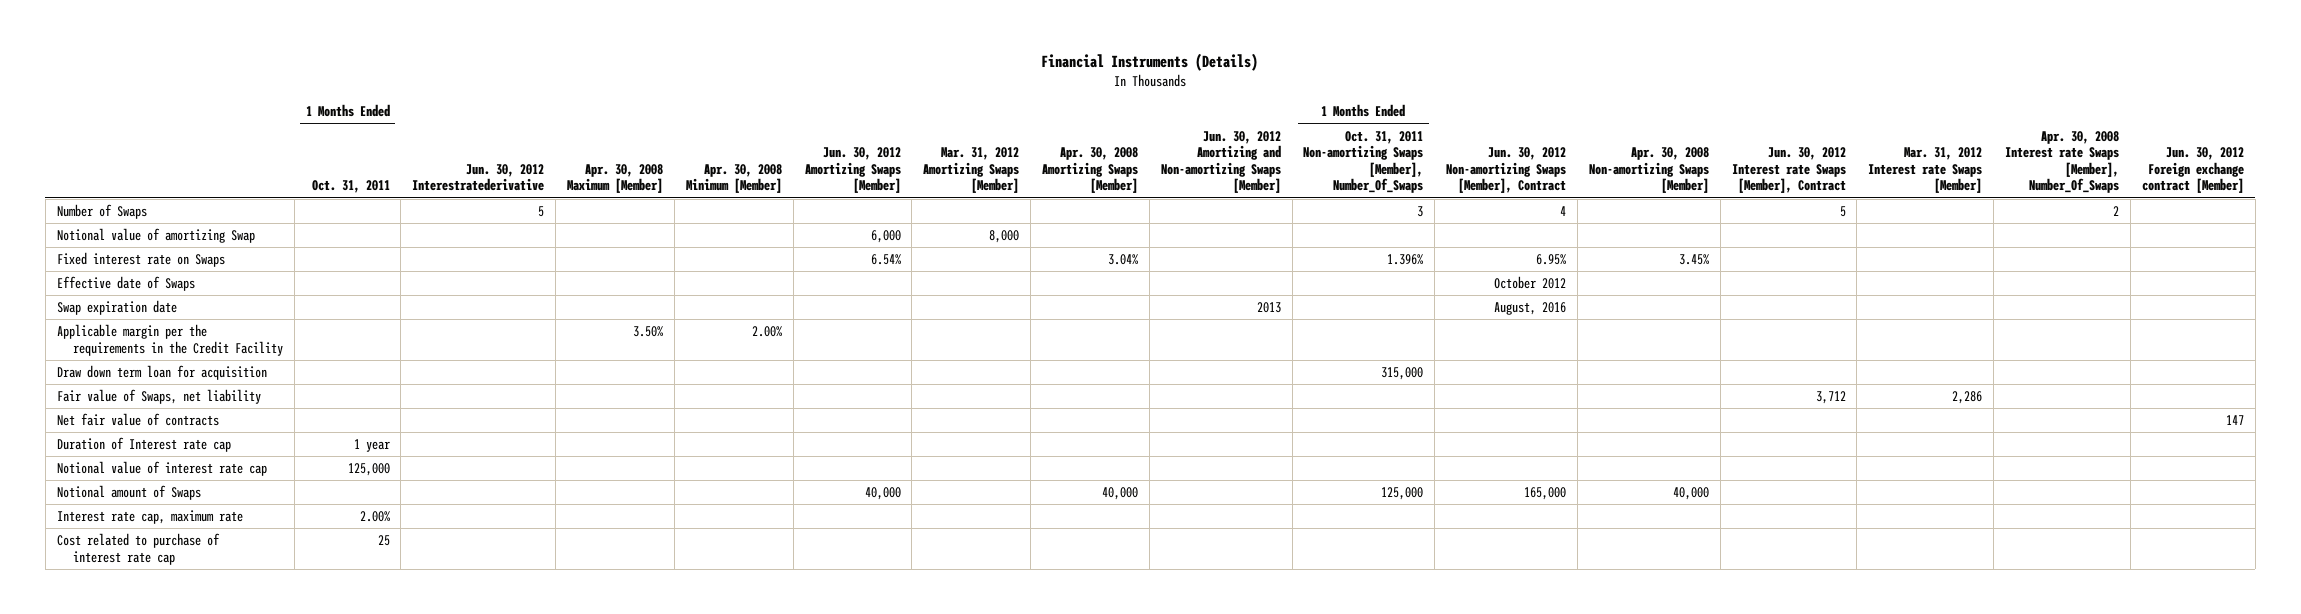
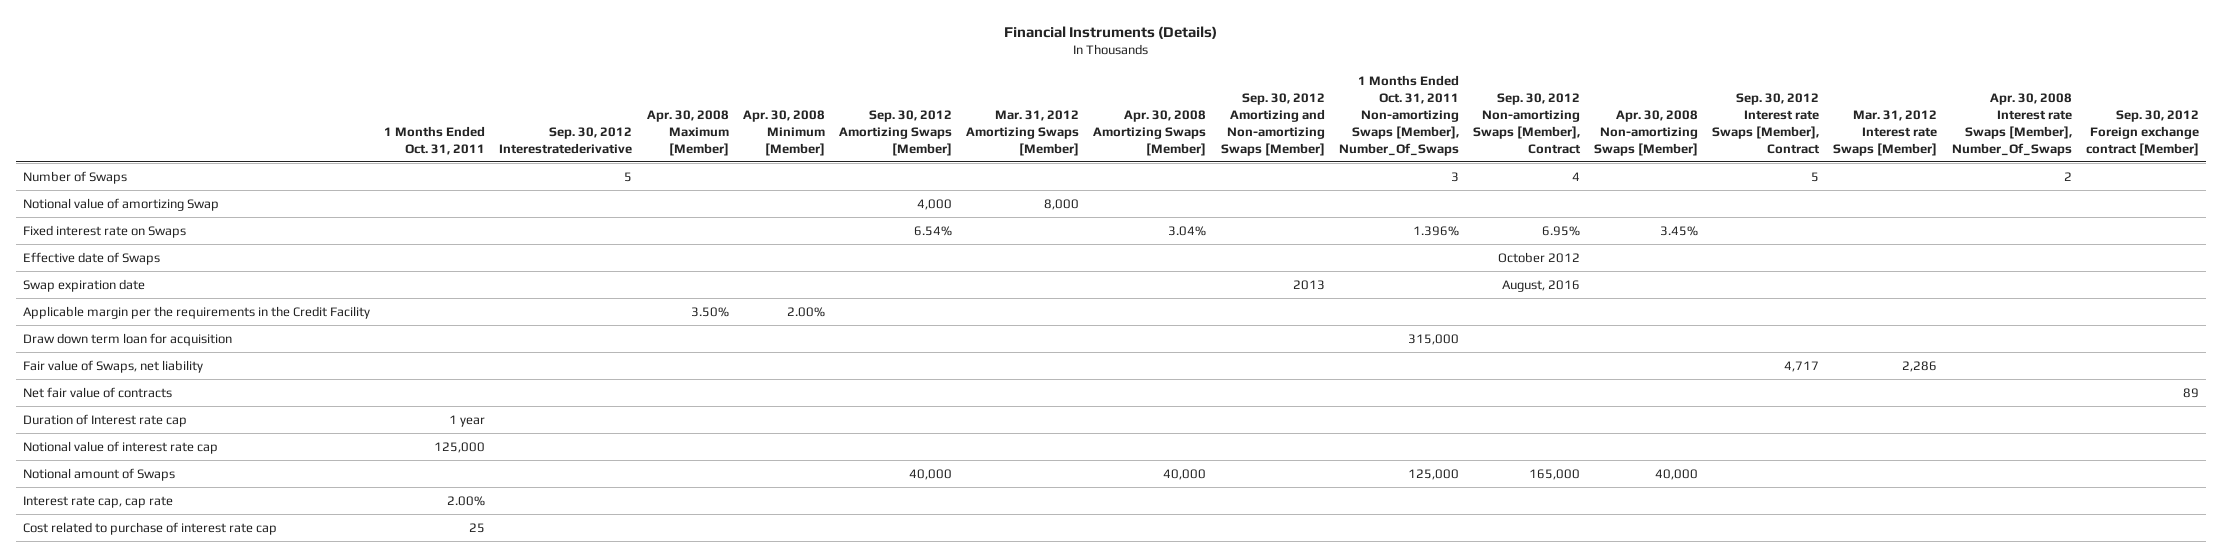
[412,163,545,192] Jun. 30, 2012 Interestratederivative -> none
[804,147,901,194] Jun. 30, 2012 Amortizing Swaps [Member] -> none
[1160,130,1281,194] Jun. 30, 2012 Amortizing and Non-amortizing Swaps [Member] -> none
[1446,147,1567,194] Jun. 30, 2012 Non-amortizing Swaps [Member], Contract -> none
[1731,147,1846,194] Jun. 30, 2012 Interest rate Swaps [Member], Contract -> none
[2141,147,2244,194] Jun. 30, 2012 Foreign exchange contract [Member] -> none
none -> [499,126,633,154] Sep. 30, 2012 Interestratederivative
none -> [839,109,953,156] Sep. 30, 2012 Amortizing Swaps [Member]
none -> [1220,93,1325,156] Sep. 30, 2012 Amortizing and Non-amortizing Swaps [Member]
none -> [1472,93,1581,154] Sep. 30, 2012 Non-amortizing Swaps [Member], Contract
none -> [1712,93,1821,154] Sep. 30, 2012 Interest rate Swaps [Member], Contract
none -> [2085,109,2199,156] Sep. 30, 2012 Foreign exchange contract [Member]
[56,509,243,524] Interest rate cap, maximum rate -> [23,495,174,508] Interest rate cap, cap rate

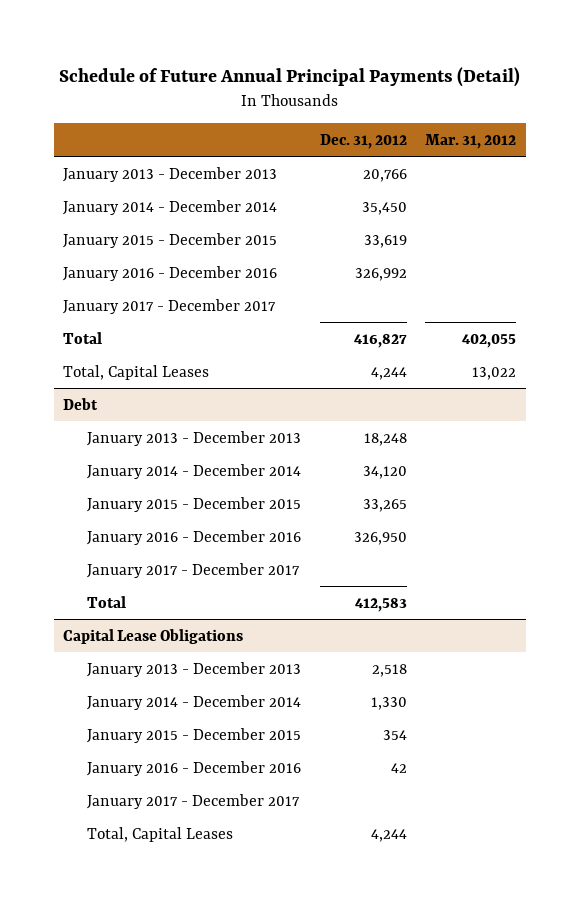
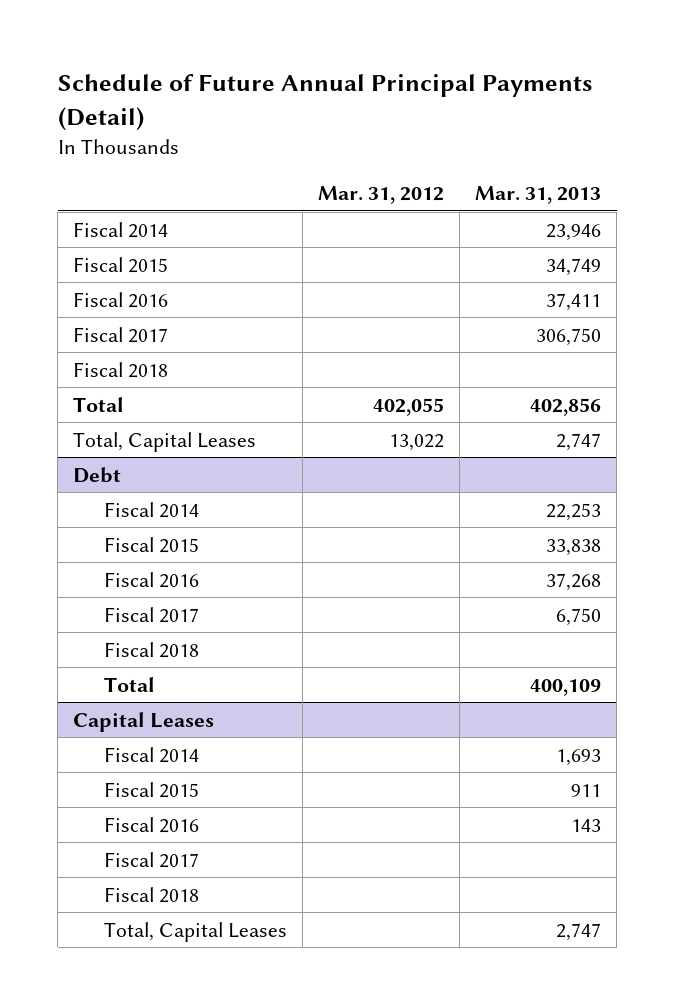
[319,133,407,149] Dec. 31, 2012 -> none
none -> [475,186,602,205] Mar. 31, 2013
[63,166,278,182] January 2013 - December 2013 -> [72,221,168,238] Fiscal 2014
[63,199,278,215] January 2014 - December 2014 -> [72,256,168,273] Fiscal 2015
[63,232,278,248] January 2015 - December 2015 -> [72,291,168,308] Fiscal 2016
[63,265,278,281] January 2016 - December 2016 -> [72,326,168,343] Fiscal 2017
[63,298,277,314] January 2017 - December 2017 -> [72,361,168,378] Fiscal 2018
[87,430,302,446] January 2013 - December 2013 -> [104,501,200,518] Fiscal 2014
[87,463,302,479] January 2014 - December 2014 -> [104,536,200,553] Fiscal 2015
[87,496,302,512] January 2015 - December 2015 -> [104,571,200,588] Fiscal 2016
[87,529,302,545] January 2016 - December 2016 -> [104,606,200,623] Fiscal 2017
[87,562,301,578] January 2017 - December 2017 -> [104,641,200,658] Fiscal 2018
[63,628,244,644] Capital Lease Obligations -> none
[87,661,302,677] January 2013 - December 2013 -> none
[87,694,302,710] January 2014 - December 2014 -> none
[87,727,302,743] January 2015 - December 2015 -> none
[87,760,302,776] January 2016 - December 2016 -> none
[87,793,301,809] January 2017 - December 2017 -> none
[87,826,234,842] Total, Capital Leases -> none
none -> [72,711,214,732] Capital Leases
none -> [104,746,200,763] Fiscal 2014
none -> [104,781,200,798] Fiscal 2015
none -> [104,816,200,833] Fiscal 2016
none -> [104,851,200,868] Fiscal 2017
none -> [104,886,200,903] Fiscal 2018
none -> [104,921,288,942] Total, Capital Leases

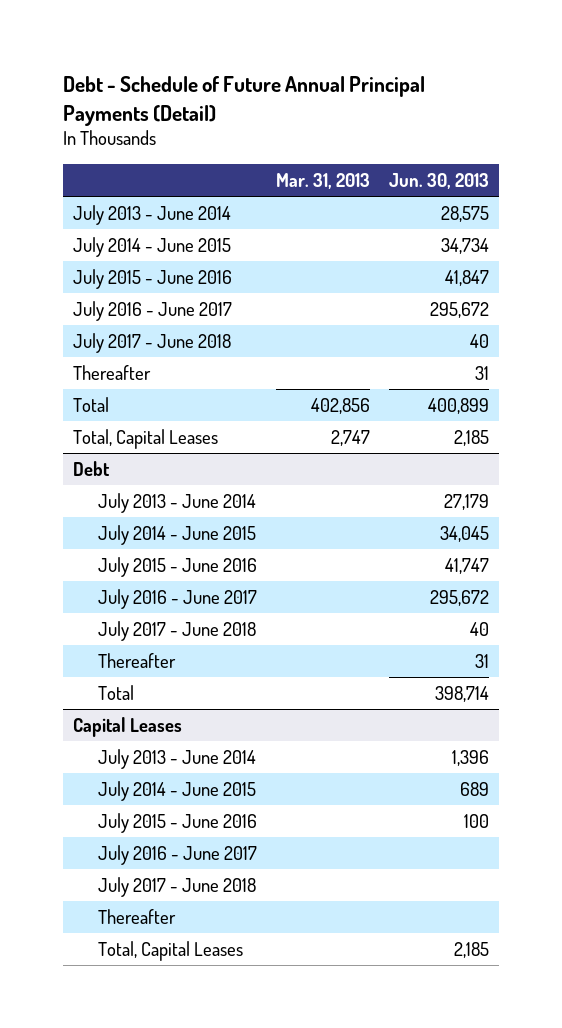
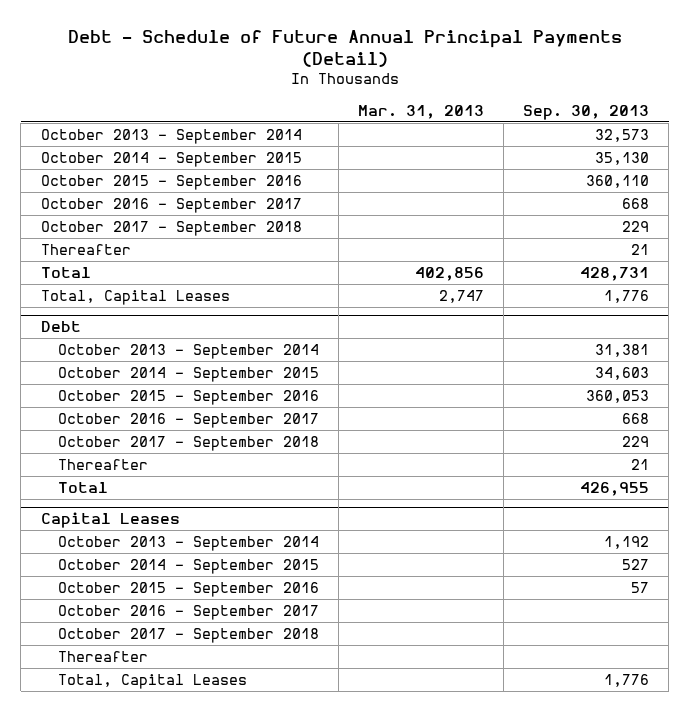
[389,172,490,189] Jun. 30, 2013 -> none
none -> [523,104,650,120] Sep. 30, 2013
[73,204,232,225] July 2013 - June 2014 -> [40,128,302,144] October 2013 - September 2014
[73,236,232,257] July 2014 - June 2015 -> [40,151,302,167] October 2014 - September 2015
[73,268,233,289] July 2015 - June 2016 -> [40,174,302,190] October 2015 - September 2016
[73,300,233,321] July 2016 - June 2017 -> [40,197,302,213] October 2016 - September 2017
[73,332,232,353] July 2017 - June 2018 -> [40,220,302,236] October 2017 - September 2018
[97,492,256,513] July 2013 - June 2014 -> [57,343,319,359] October 2013 - September 2014
[97,524,256,545] July 2014 - June 2015 -> [57,366,319,382] October 2014 - September 2015
[97,556,257,577] July 2015 - June 2016 -> [57,389,319,405] October 2015 - September 2016
[97,588,257,609] July 2016 - June 2017 -> [57,412,319,428] October 2016 - September 2017
[97,620,256,641] July 2017 - June 2018 -> [57,435,319,451] October 2017 - September 2018
[97,748,256,769] July 2013 - June 2014 -> [57,535,319,551] October 2013 - September 2014
[97,780,256,801] July 2014 - June 2015 -> [57,558,319,574] October 2014 - September 2015
[97,812,257,833] July 2015 - June 2016 -> [57,581,319,597] October 2015 - September 2016
[97,844,257,865] July 2016 - June 2017 -> [57,604,319,620] October 2016 - September 2017
[97,876,256,897] July 2017 - June 2018 -> [57,627,319,643] October 2017 - September 2018

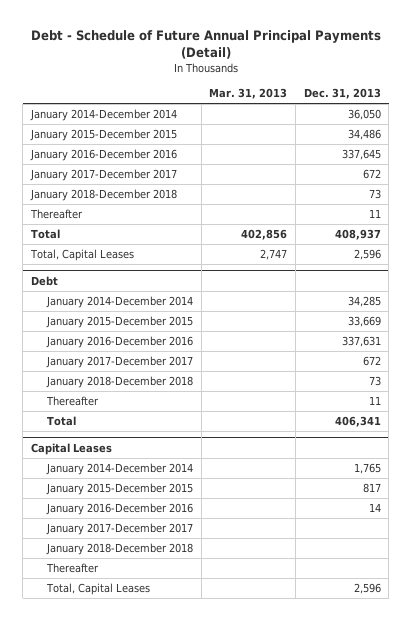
[523,104,650,120] Sep. 30, 2013 -> none
none -> [303,87,381,99] Dec. 31, 2013
[40,128,302,144] October 2013 - September 2014 -> [29,109,177,122] January 2014-December 2014
[40,151,302,167] October 2014 - September 2015 -> [29,129,177,142] January 2015-December 2015
[40,174,302,190] October 2015 - September 2016 -> [29,149,177,162] January 2016-December 2016
[40,197,302,213] October 2016 - September 2017 -> [29,169,177,182] January 2017-December 2017
[40,220,302,236] October 2017 - September 2018 -> [29,189,177,202] January 2018-December 2018
[57,343,319,359] October 2013 - September 2014 -> [46,296,194,309] January 2014-December 2014
[57,366,319,382] October 2014 - September 2015 -> [46,316,194,329] January 2015-December 2015
[57,389,319,405] October 2015 - September 2016 -> [46,336,194,349] January 2016-December 2016
[57,412,319,428] October 2016 - September 2017 -> [46,356,194,369] January 2017-December 2017
[57,435,319,451] October 2017 - September 2018 -> [46,376,194,389] January 2018-December 2018
[57,535,319,551] October 2013 - September 2014 -> [46,463,194,476] January 2014-December 2014
[57,558,319,574] October 2014 - September 2015 -> [46,483,194,496] January 2015-December 2015
[57,581,319,597] October 2015 - September 2016 -> [46,503,194,516] January 2016-December 2016
[57,604,319,620] October 2016 - September 2017 -> [46,523,194,536] January 2017-December 2017
[57,627,319,643] October 2017 - September 2018 -> [46,543,194,556] January 2018-December 2018

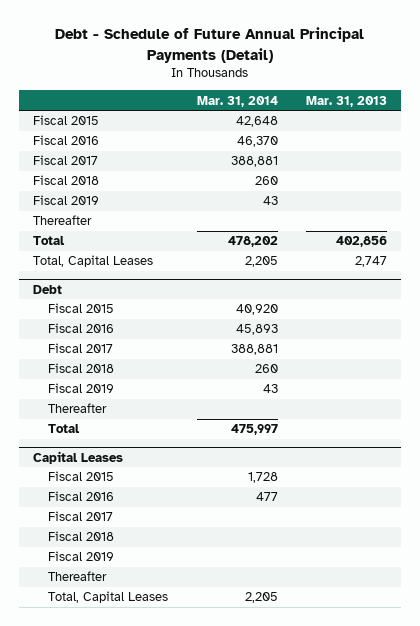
[303,87,381,99] Dec. 31, 2013 -> none
none -> [196,95,278,107] Mar. 31, 2014
[29,109,177,122] January 2014-December 2014 -> [32,115,99,126] Fiscal 2015
[29,129,177,142] January 2015-December 2015 -> [32,135,99,146] Fiscal 2016
[29,149,177,162] January 2016-December 2016 -> [32,155,98,166] Fiscal 2017
[29,169,177,182] January 2017-December 2017 -> [32,175,99,186] Fiscal 2018
[29,189,177,202] January 2018-December 2018 -> [32,195,99,206] Fiscal 2019
[46,296,194,309] January 2014-December 2014 -> [48,303,115,314] Fiscal 2015
[46,316,194,329] January 2015-December 2015 -> [48,323,115,334] Fiscal 2016
[46,336,194,349] January 2016-December 2016 -> [48,343,114,354] Fiscal 2017
[46,356,194,369] January 2017-December 2017 -> [48,363,115,374] Fiscal 2018
[46,376,194,389] January 2018-December 2018 -> [48,383,115,394] Fiscal 2019
[46,463,194,476] January 2014-December 2014 -> [48,471,115,482] Fiscal 2015
[46,483,194,496] January 2015-December 2015 -> [48,491,115,502] Fiscal 2016
[46,503,194,516] January 2016-December 2016 -> [48,511,114,522] Fiscal 2017
[46,523,194,536] January 2017-December 2017 -> [48,531,115,542] Fiscal 2018
[46,543,194,556] January 2018-December 2018 -> [48,551,115,562] Fiscal 2019

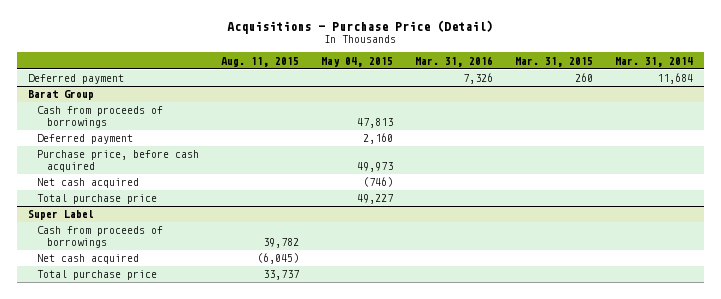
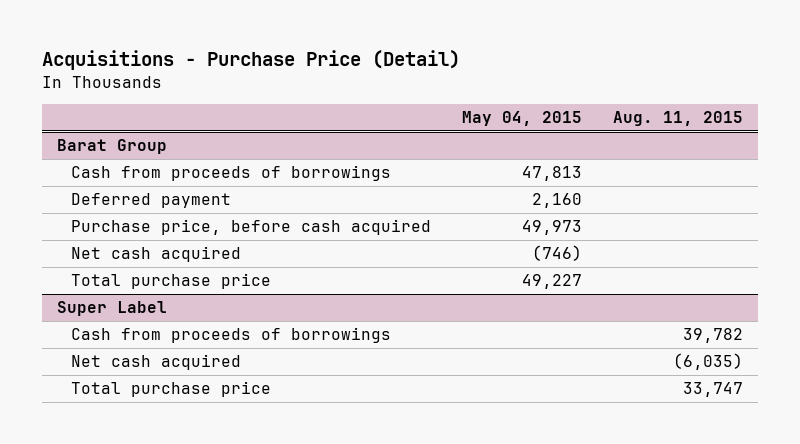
[415,55,494,67] Mar. 31, 2016 -> none
[515,56,594,67] Mar. 31, 2015 -> none
[614,56,693,67] Mar. 31, 2014 -> none
[27,74,124,85] Deferred payment -> none
[257,253,300,265] (6,045) -> [672,353,743,371] (6,035)
[263,270,300,281] 33,737 -> [682,382,743,398] 33,747

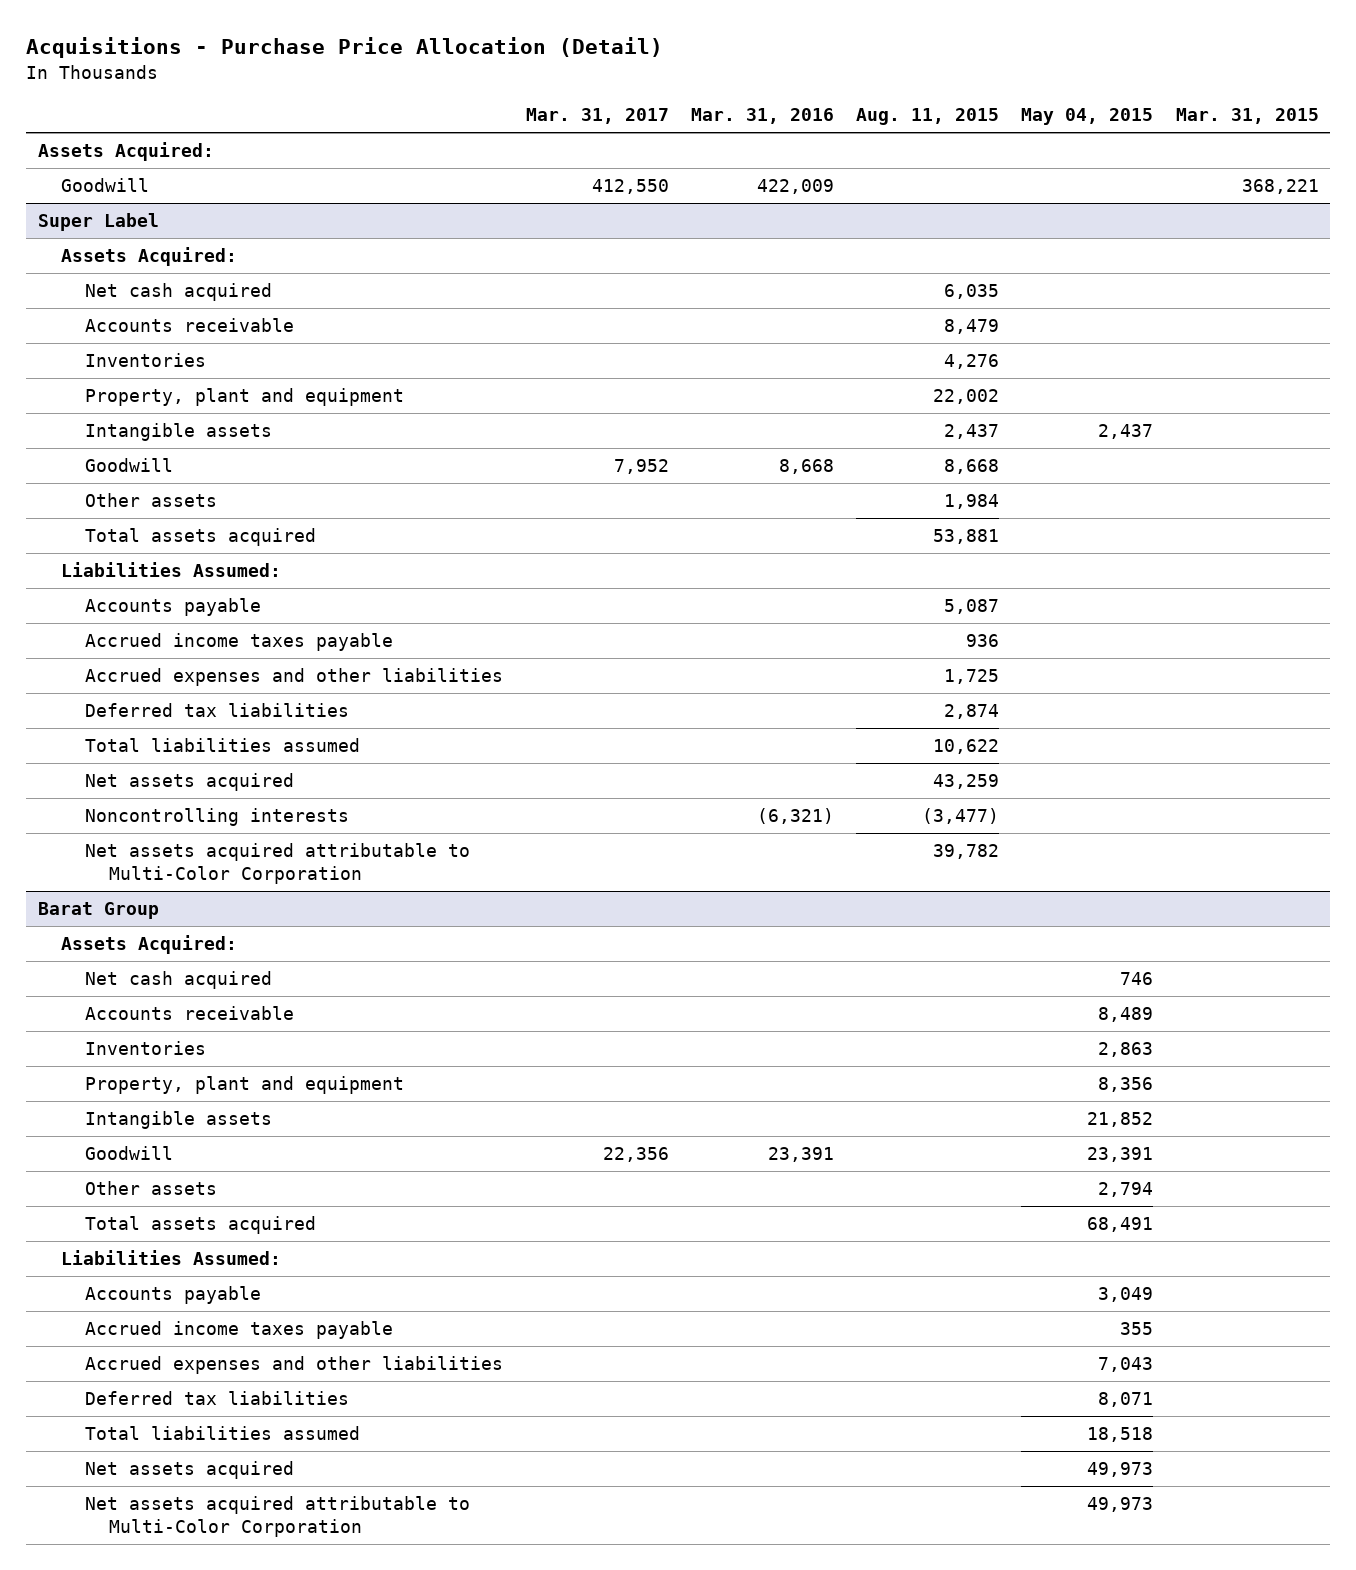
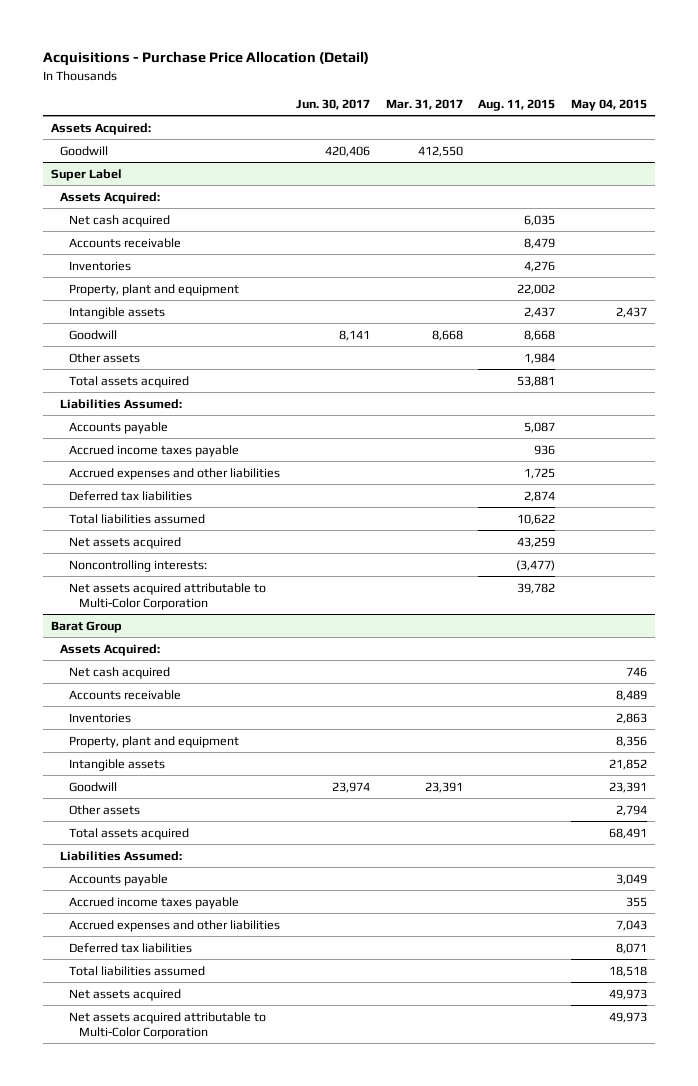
[690,107,834,124] Mar. 31, 2016 -> none
[1175,107,1319,124] Mar. 31, 2015 -> none
none -> [296,98,371,110] Jun. 30, 2017
[613,459,669,475] 7,952 -> [431,329,463,341] 8,668
[85,808,350,827] Noncontrolling interests -> [69,559,208,572] Noncontrolling interests:
[602,1147,669,1163] 22,356 -> [424,781,463,793] 23,391

